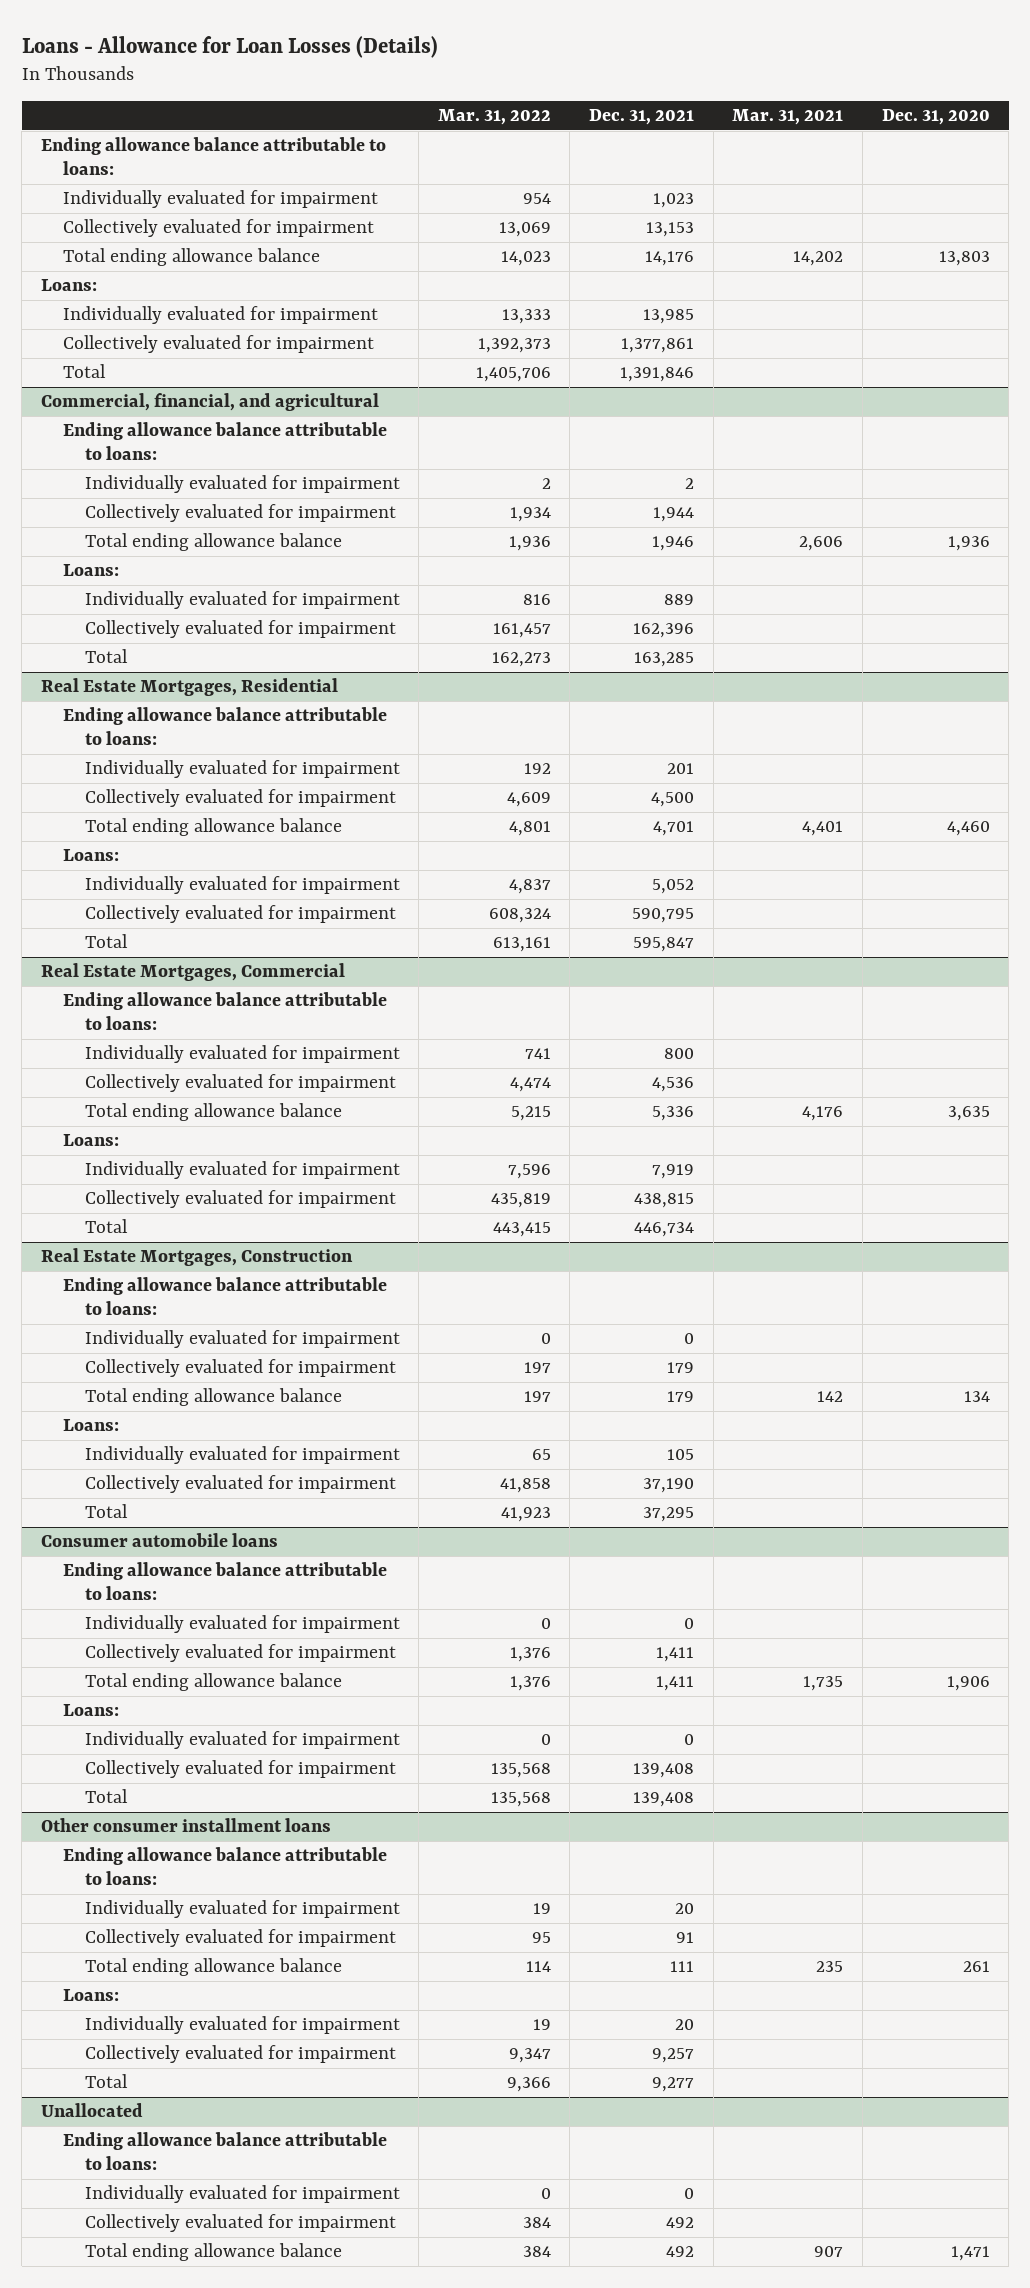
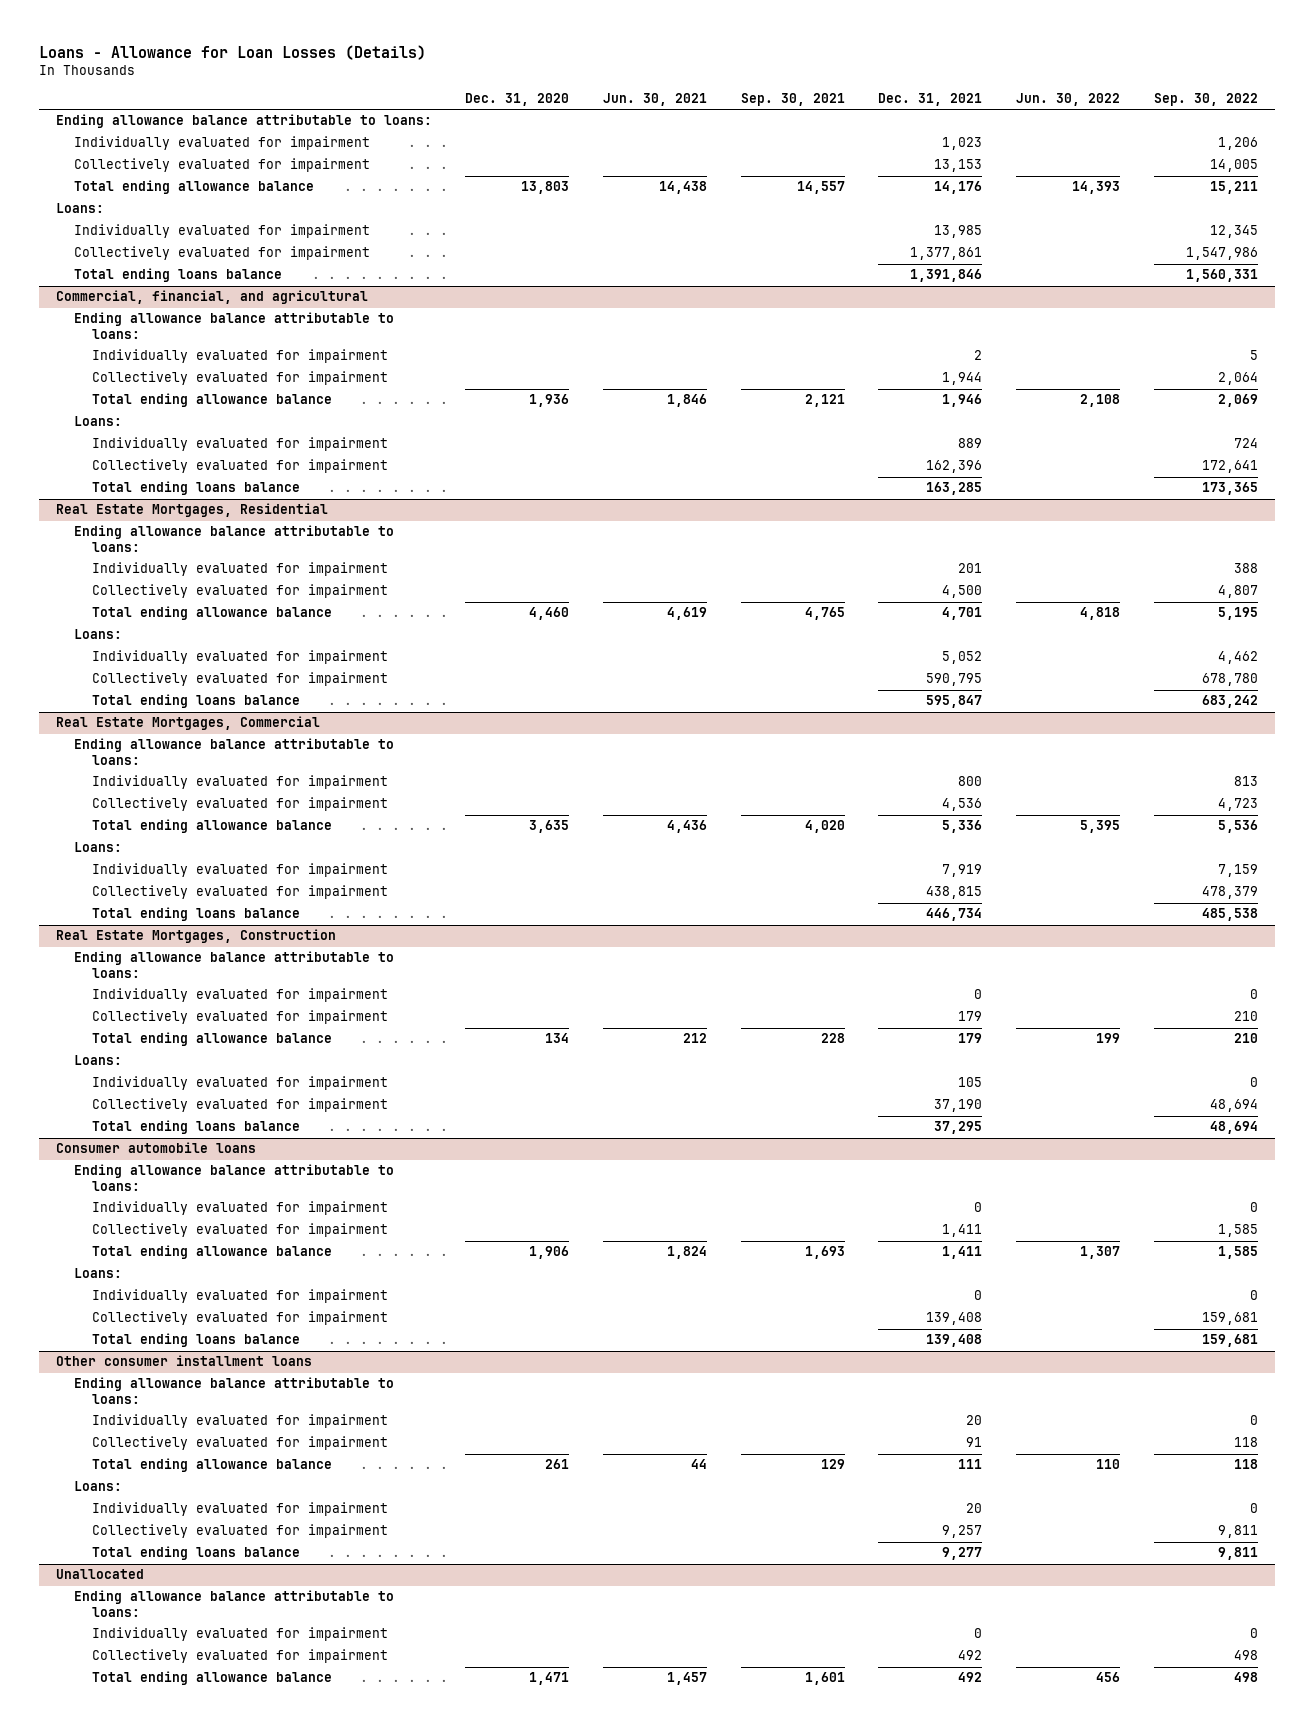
[437,108,551,125] Mar. 31, 2022 -> none
[732,108,844,125] Mar. 31, 2021 -> none
none -> [603,93,708,107] Jun. 30, 2021
none -> [740,93,845,107] Sep. 30, 2021
none -> [1016,93,1121,107] Jun. 30, 2022
none -> [1153,93,1258,107] Sep. 30, 2022
[62,364,106,379] Total -> [73,268,282,283] Total ending loans balance
[84,649,128,664] Total -> [91,481,300,496] Total ending loans balance
[84,934,128,949] Total -> [91,694,300,709] Total ending loans balance
[84,1219,128,1234] Total -> [91,907,300,922] Total ending loans balance
[84,1504,128,1519] Total -> [91,1120,300,1135] Total ending loans balance
[84,1789,128,1804] Total -> [91,1333,300,1348] Total ending loans balance
[84,2074,128,2089] Total -> [91,1546,300,1561] Total ending loans balance

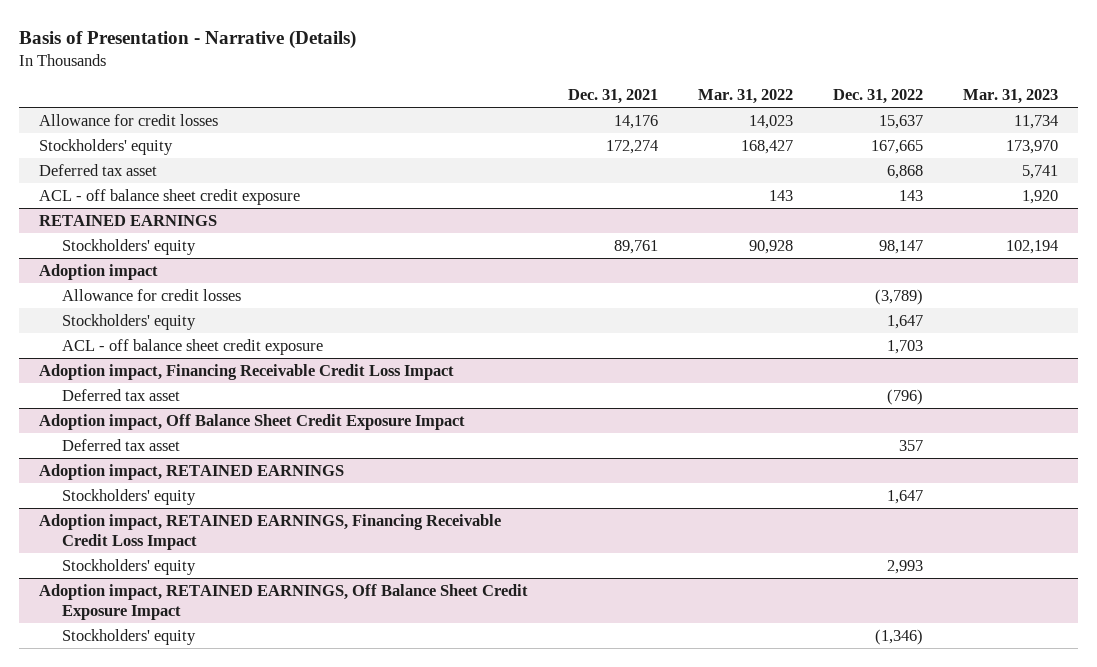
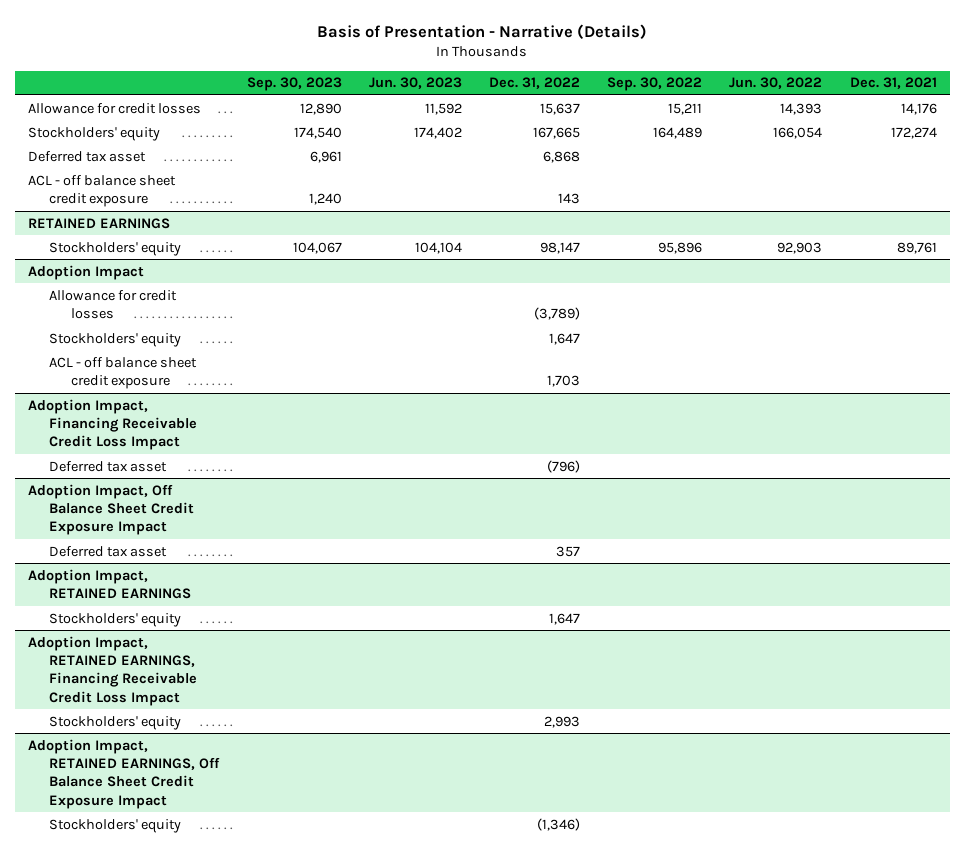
[697,89,793,105] Mar. 31, 2022 -> none
[963,89,1059,105] Mar. 31, 2023 -> none
none -> [246,77,342,92] Sep. 30, 2023
none -> [368,77,462,90] Jun. 30, 2023
none -> [607,77,703,92] Sep. 30, 2022
none -> [729,77,823,90] Jun. 30, 2022
[38,263,158,280] Adoption impact -> [28,264,145,280] Adoption Impact
[38,363,454,380] Adoption impact, Financing Receivable Credit Loss Impact -> [28,398,198,451] Adoption Impact, Financing Receivable Credit Loss Impact
[38,413,465,430] Adoption impact, Off Balance Sheet Credit Exposure Impact -> [28,483,195,536] Adoption Impact, Off Balance Sheet Credit Exposure Impact
[38,463,344,480] Adoption impact, RETAINED EARNINGS -> [28,568,192,600] Adoption Impact, RETAINED EARNINGS
[38,513,501,550] Adoption impact, RETAINED EARNINGS, Financing Receivable Credit Loss Impact -> [28,635,198,706] Adoption Impact, RETAINED EARNINGS, Financing Receivable Credit Loss Impact
[38,583,528,620] Adoption impact, RETAINED EARNINGS, Off Balance Sheet Credit Exposure Impact -> [28,738,221,809] Adoption Impact, RETAINED EARNINGS, Off Balance Sheet Credit Exposure Impact

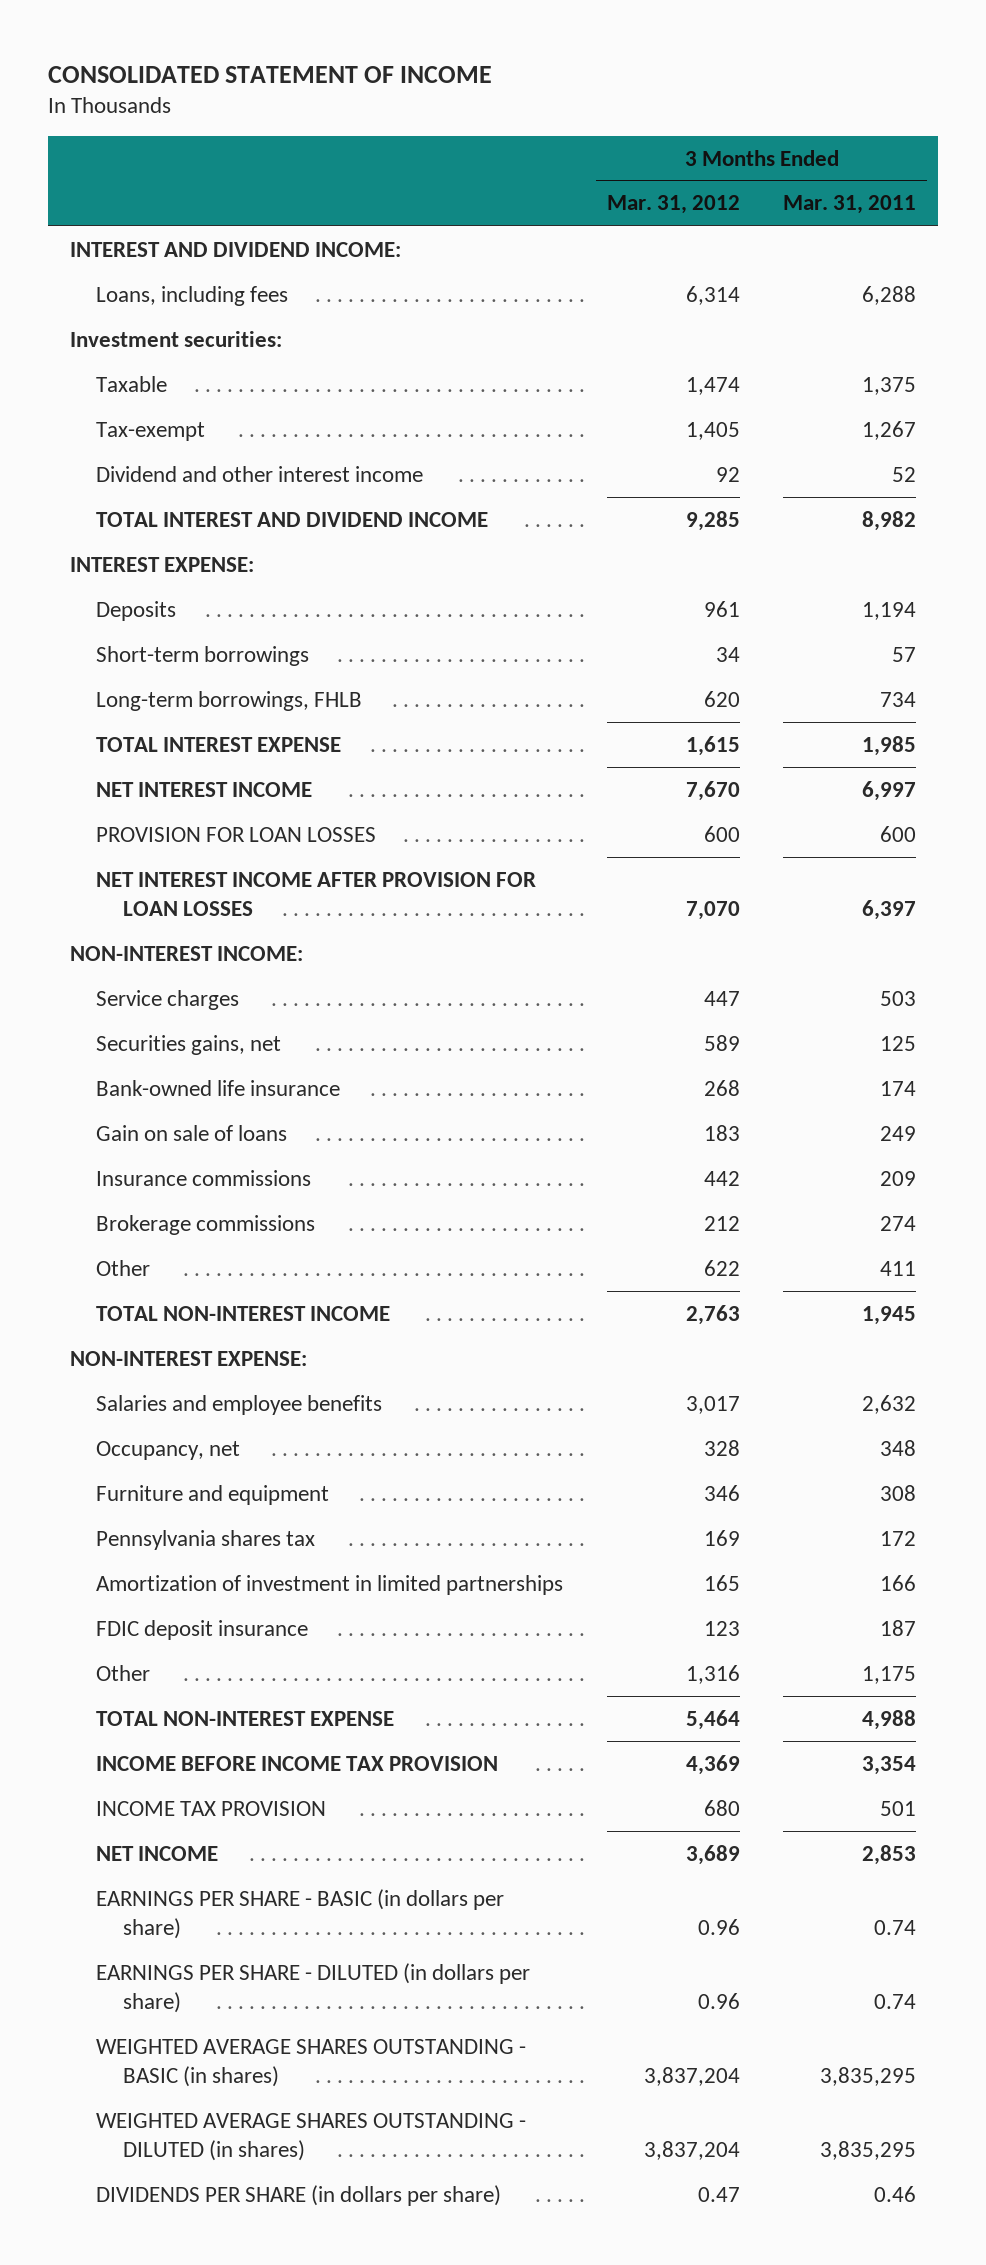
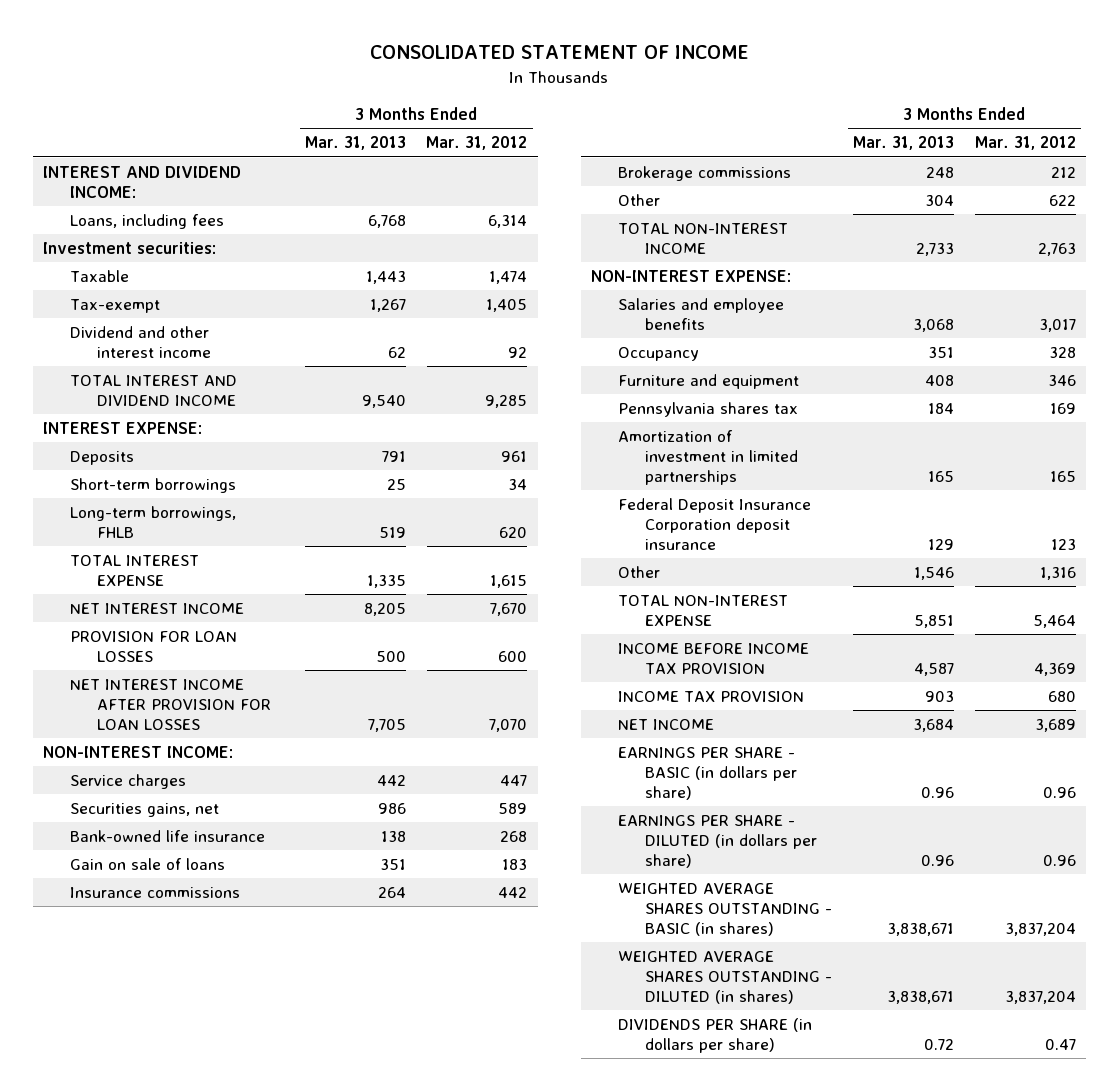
[783,195,917,215] Mar. 31, 2011 -> none
none -> [304,136,406,151] Mar. 31, 2013
[96,1440,241,1460] Occupancy, net -> [618,347,700,362] Occupancy
[96,1619,309,1640] FDIC deposit insurance -> [618,498,812,551] Federal Deposit Insurance Corporation deposit insurance

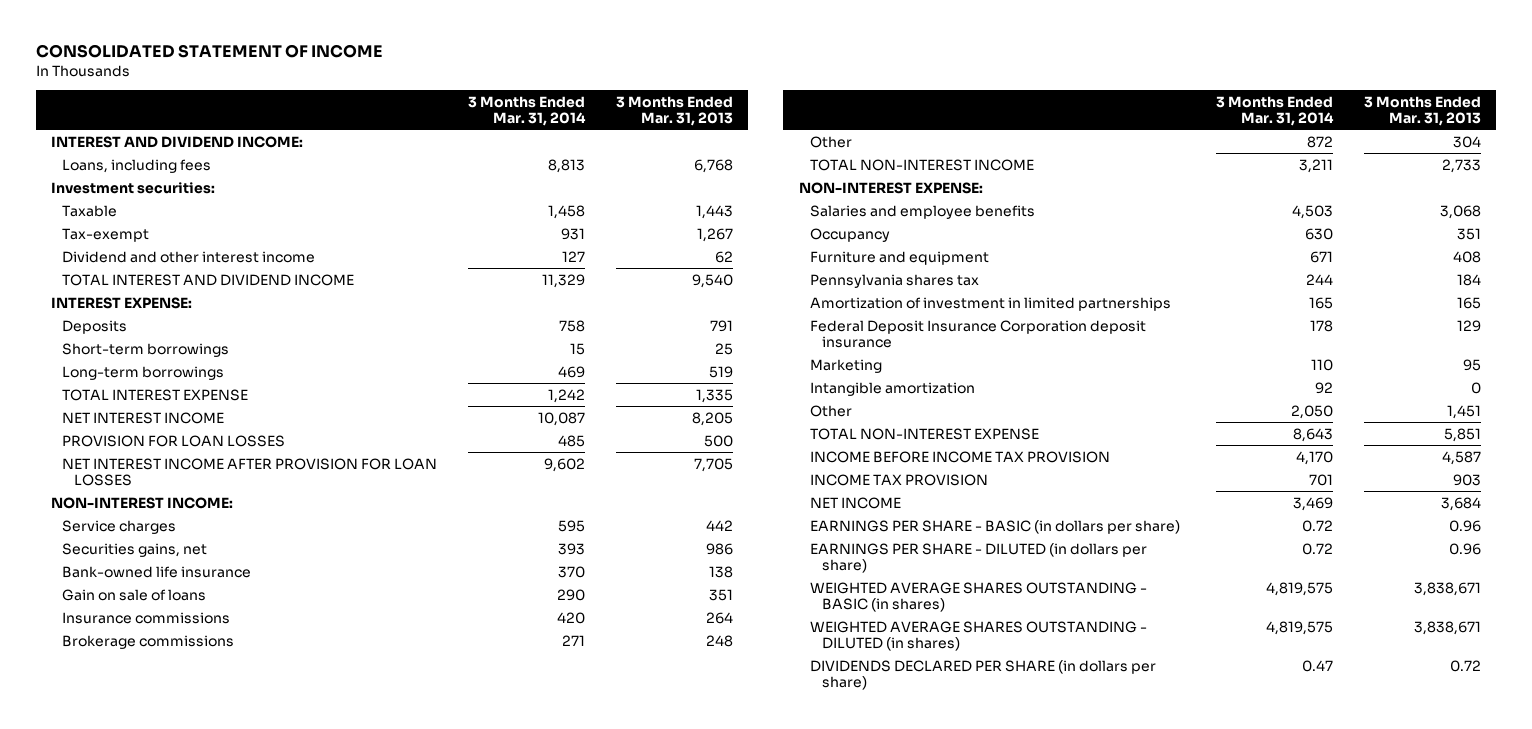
[426,136,528,151] Mar. 31, 2012 -> none
none -> [468,95,587,127] 3 Months Ended Mar. 31, 2014
[70,506,237,539] Long-term borrowings, FHLB -> [62,365,225,380] Long-term borrowings
none -> [810,358,883,373] Marketing
none -> [810,381,976,396] Intangible amortization
[914,567,955,581] 1,546 -> [1446,404,1481,419] 1,451
[618,1018,813,1054] DIVIDENDS PER SHARE (in dollars per share) -> [810,659,1157,690] DIVIDENDS DECLARED PER SHARE (in dollars per share)

